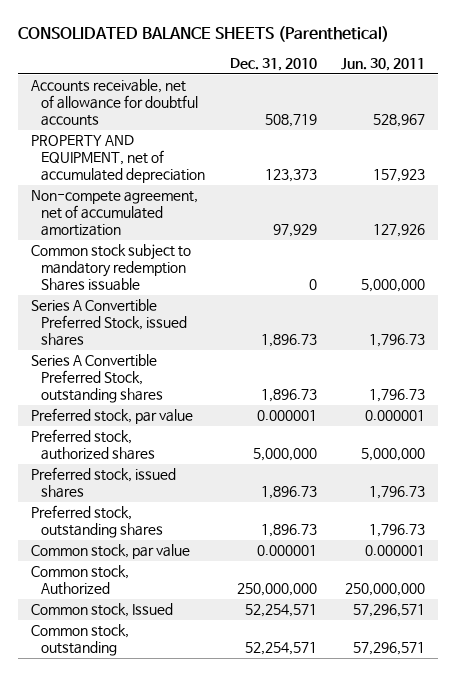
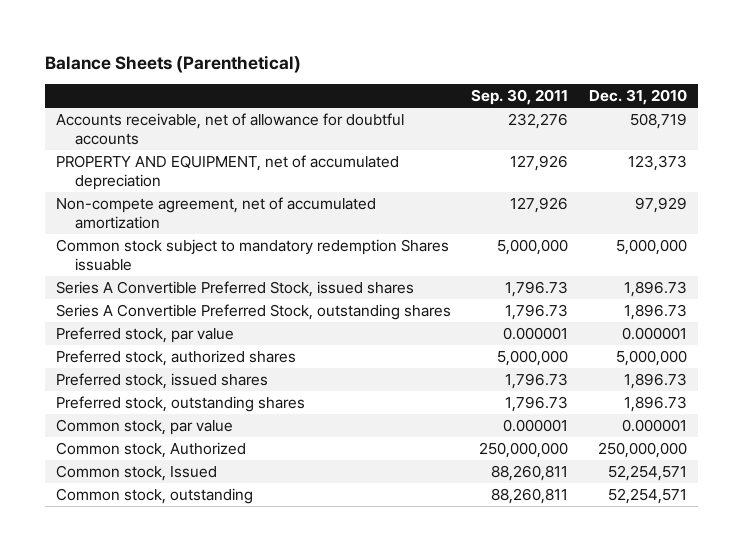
[18,26,390,43] CONSOLIDATED BALANCE SHEETS (Parenthetical) -> [45,54,302,73] Balance Sheets (Parenthetical)
[341,58,426,72] Jun. 30, 2011 -> none
none -> [471,89,569,106] Sep. 30, 2011
[308,279,317,291] 0 -> [616,238,688,255] 5,000,000

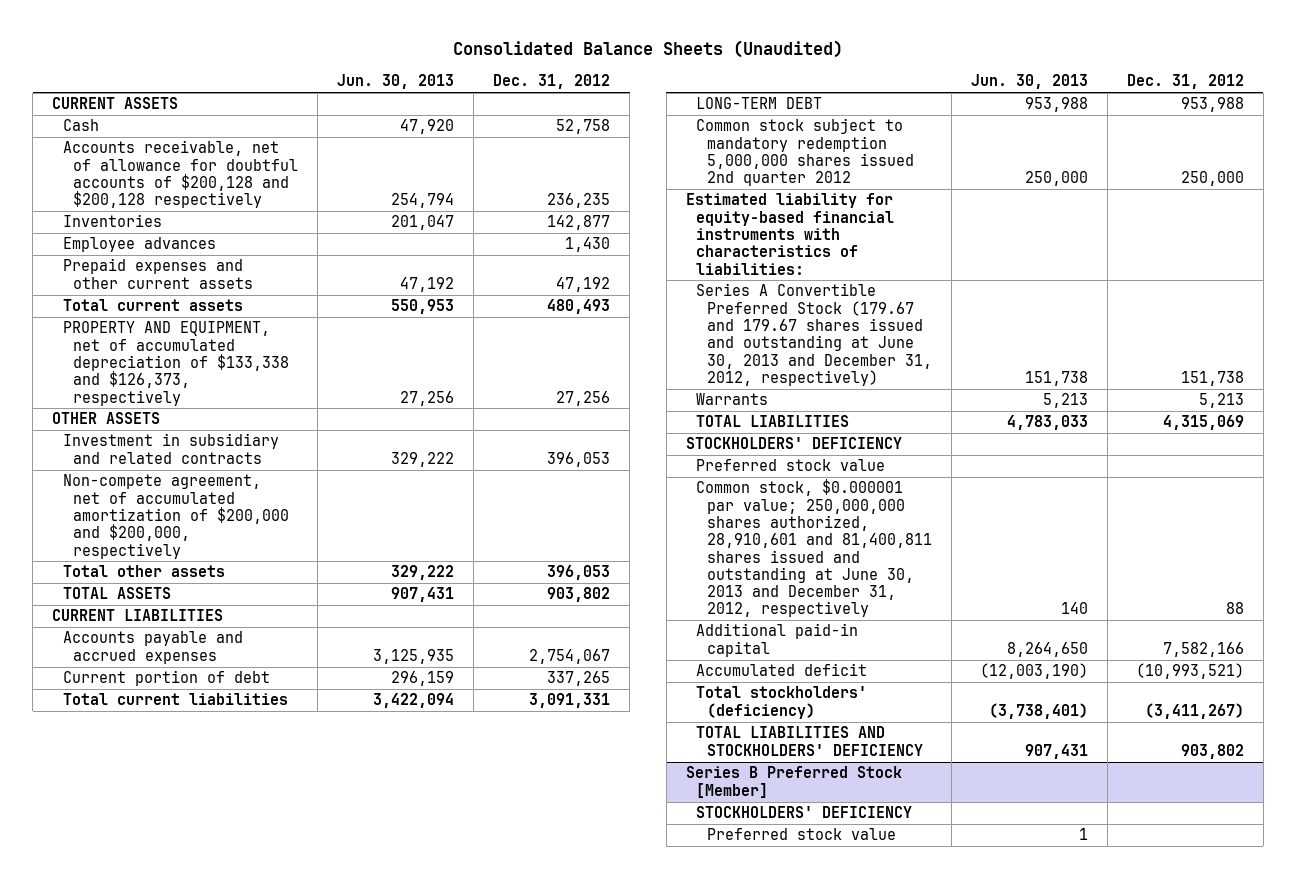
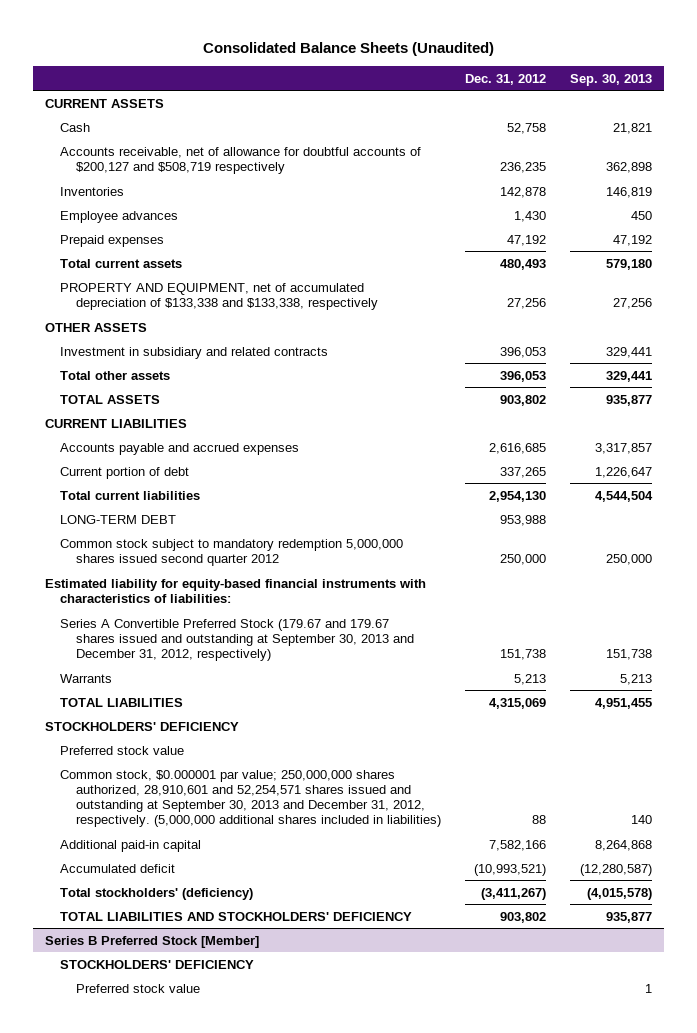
[337,74,455,90] Jun. 30, 2013 -> none
none -> [570,73,653,86] Sep. 30, 2013
[62,140,299,209] Accounts receivable, net of allowance for doubtful accounts of $200,128 and $200,128 respectively -> [60,146,422,174] Accounts receivable, net of allowance for doubtful accounts of $200,127 and $508,719 respectively
[547,215,611,231] 142,877 -> [499,186,546,198] 142,878
[62,258,254,289] Prepaid expenses and other current assets -> [60,234,165,247] Prepaid expenses
[62,321,290,406] PROPERTY AND EQUIPMENT, net of accumulated depreciation of $133,338 and $126,373, respectively -> [60,282,378,310] PROPERTY AND EQUIPMENT, net of accumulated depreciation of $133,338 and $133,338, respectively
[62,474,290,559] Non-compete agreement, net of accumulated amortization of $200,000 and $200,000, respectively -> none
[529,648,611,664] 2,754,067 -> [488,442,546,454] 2,616,685
[529,693,611,709] 3,091,331 -> [488,490,546,502] 2,954,130
[696,118,914,187] Common stock subject to mandatory redemption 5,000,000 shares issued 2nd quarter 2012 -> [60,538,404,566] Common stock subject to mandatory redemption 5,000,000 shares issued second quarter 2012
[696,283,932,386] Series A Convertible Preferred Stock (179.67 and 179.67 shares issued and outstanding at June 30, 2013 and December 31, 2012, respectively) -> [60,618,414,662] Series A Convertible Preferred Stock (179.67 and 179.67 shares issued and outstanding at September 30, 2013 and December 31, 2012, respectively)
[696,479,932,618] Common stock, $0.000001 par value; 250,000,000 shares authorized, 28,910,601 and 81,400,811 shares issued and outstanding at June 30, 2013 and December 31, 2012, respectively -> [60,769,441,828] Common stock, $0.000001 par value; 250,000,000 shares authorized, 28,910,601 and 52,254,571 shares issued and outstanding at September 30, 2013 and December 31, 2012, respectively. (5,000,000 additional shares included in liabilities)

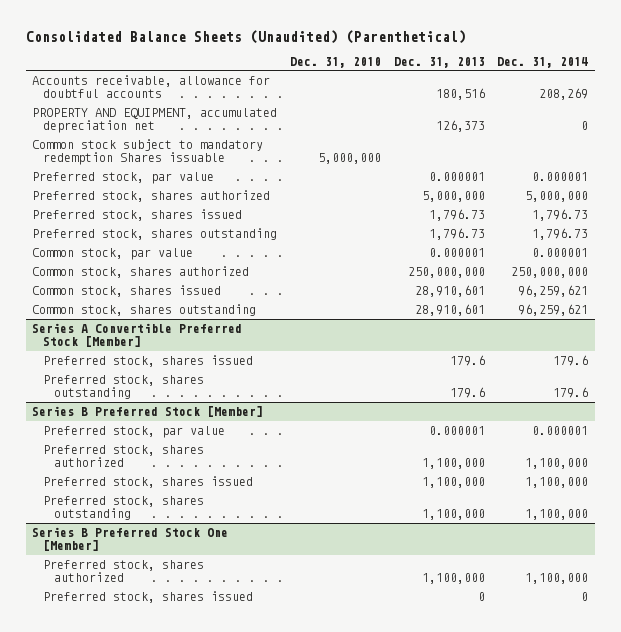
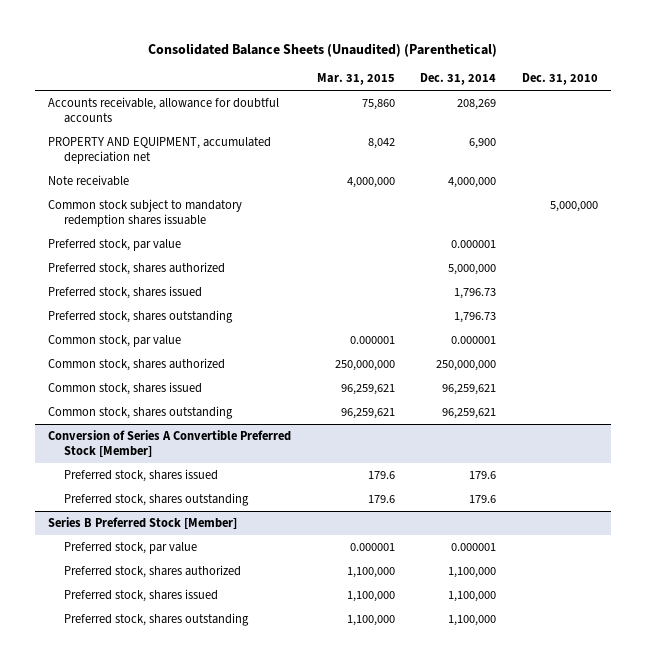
[393,56,485,68] Dec. 31, 2013 -> none
none -> [316,73,395,86] Mar. 31, 2015
[581,120,589,130] 0 -> [469,138,497,150] 6,900
none -> [47,175,129,187] Note receivable
[32,139,264,165] Common stock subject to mandatory redemption Shares issuable -> [47,199,242,228] Common stock subject to mandatory redemption shares issuable
[32,323,243,347] Series A Convertible Preferred Stock [Member] -> [47,430,291,458] Conversion of Series A Convertible Preferred Stock [Member]
[32,527,229,551] Series B Preferred Stock One [Member] -> none
[43,560,205,582] Preferred stock, shares authorized -> none
[43,591,254,604] Preferred stock, shares issued -> none

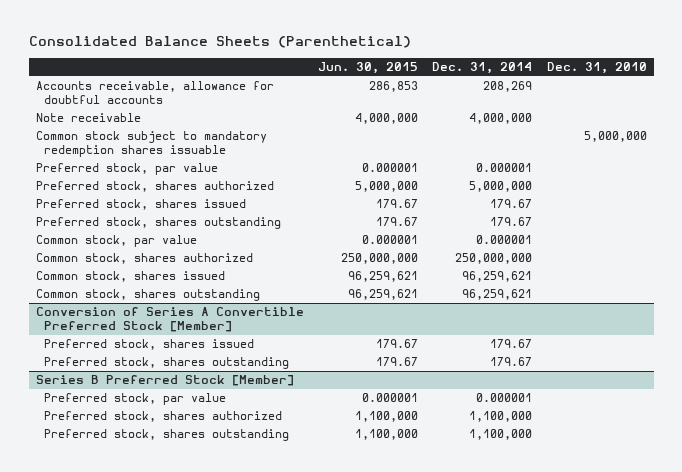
[148,43,498,58] Consolidated Balance Sheets (Unaudited) (Parenthetical) -> [28,36,411,49] Consolidated Balance Sheets (Parenthetical)
[316,73,395,86] Mar. 31, 2015 -> none
none -> [318,62,419,75] Jun. 30, 2015
[47,137,271,165] PROPERTY AND EQUIPMENT, accumulated depreciation net -> none
[454,288,497,300] 1,796.73 -> [490,199,533,209] 179.67
[454,312,497,324] 1,796.73 -> [490,217,533,227] 179.67
[469,471,497,480] 179.6 -> [490,339,533,349] 179.67
[469,495,497,504] 179.6 -> [490,357,533,367] 179.67
[63,589,218,603] Preferred stock, shares issued -> none

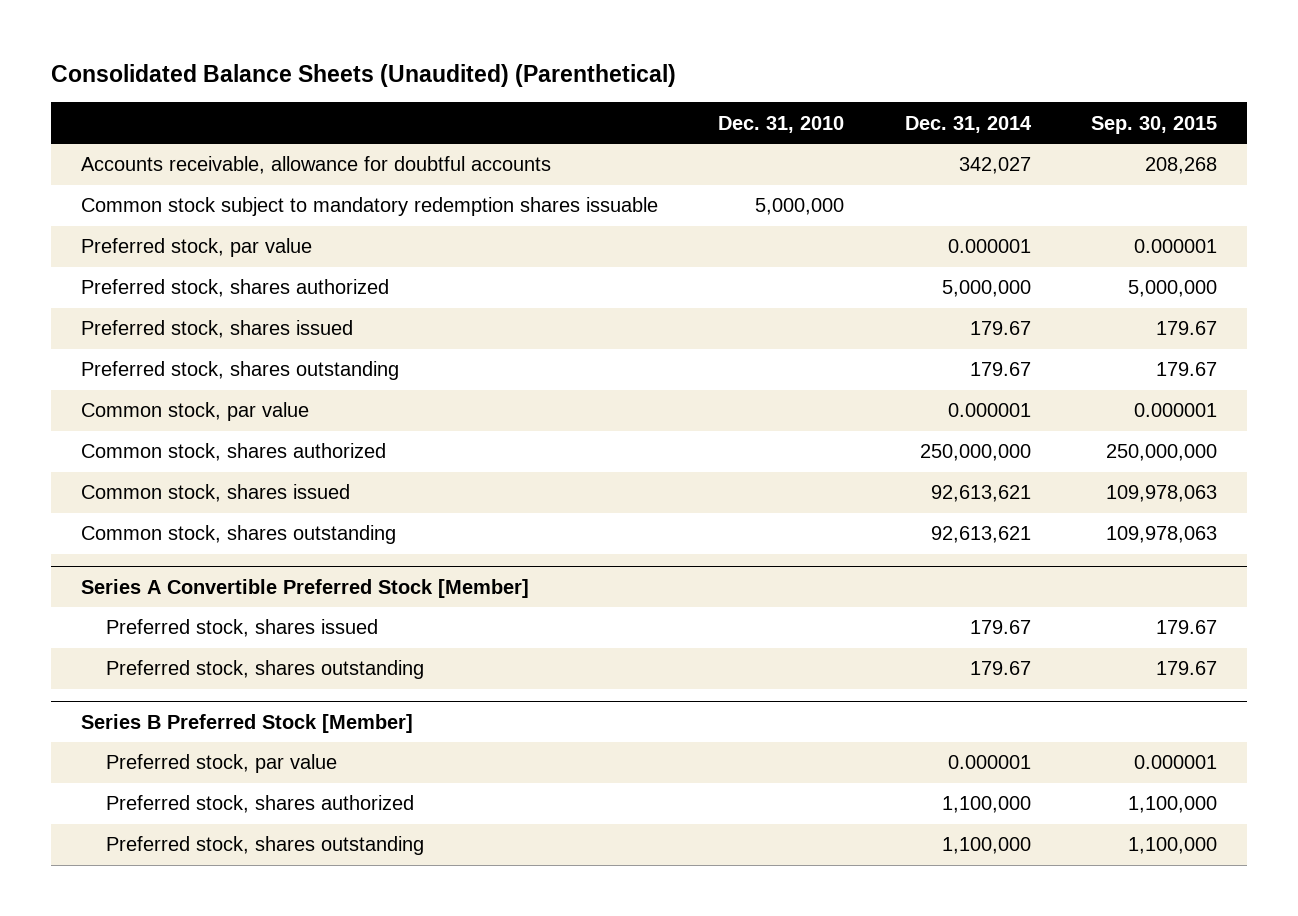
[28,36,411,49] Consolidated Balance Sheets (Parenthetical) -> [51,64,677,88] Consolidated Balance Sheets (Unaudited) (Parenthetical)
[318,62,419,75] Jun. 30, 2015 -> none
none -> [1090,115,1217,134] Sep. 30, 2015
[35,113,141,123] Note receivable -> none
[483,81,533,93] 208,269 -> [958,157,1031,175] 342,027
[462,271,533,283] 96,259,621 -> [930,485,1031,503] 92,613,621
[462,289,533,301] 96,259,621 -> [930,526,1031,544] 92,613,621
[35,307,304,332] Conversion of Series A Convertible Preferred Stock [Member] -> [81,578,530,598] Series A Convertible Preferred Stock [Member]

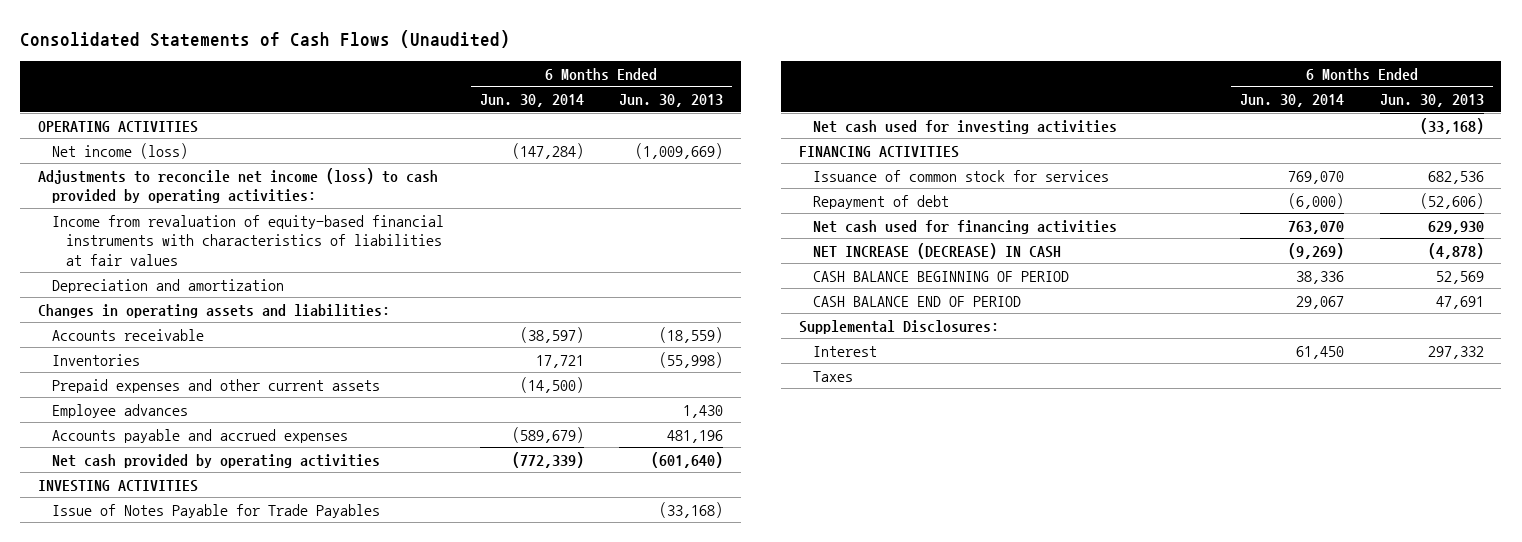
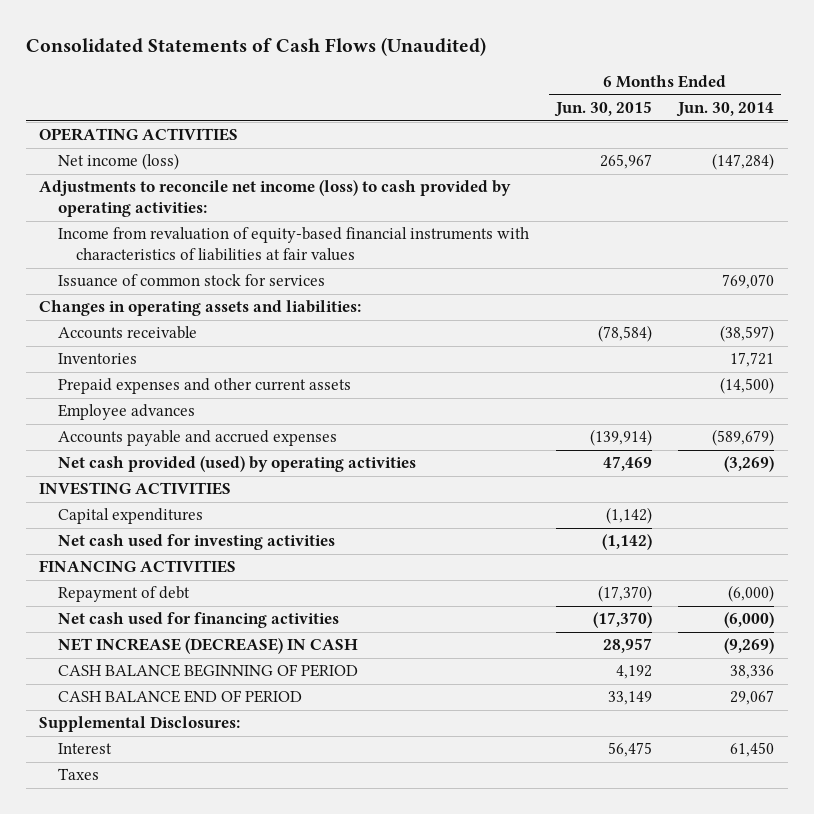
[619,94,724,108] Jun. 30, 2013 -> none
none -> [553,101,652,118] Jun. 30, 2015
[51,278,284,293] Depreciation and amortization -> none
[812,169,1109,182] Issuance of common stock for services -> [57,274,325,288] Issuance of common stock for services
[51,453,380,468] Net cash provided by operating activities -> [57,456,416,473] Net cash provided (used) by operating activities
[511,451,584,468] (772,339) -> [724,456,775,473] (3,269)
[51,503,380,518] Issue of Notes Payable for Trade Payables -> none
none -> [57,508,203,525] Capital expenditures
[1288,220,1345,234] 763,070 -> [724,612,775,629] (6,000)

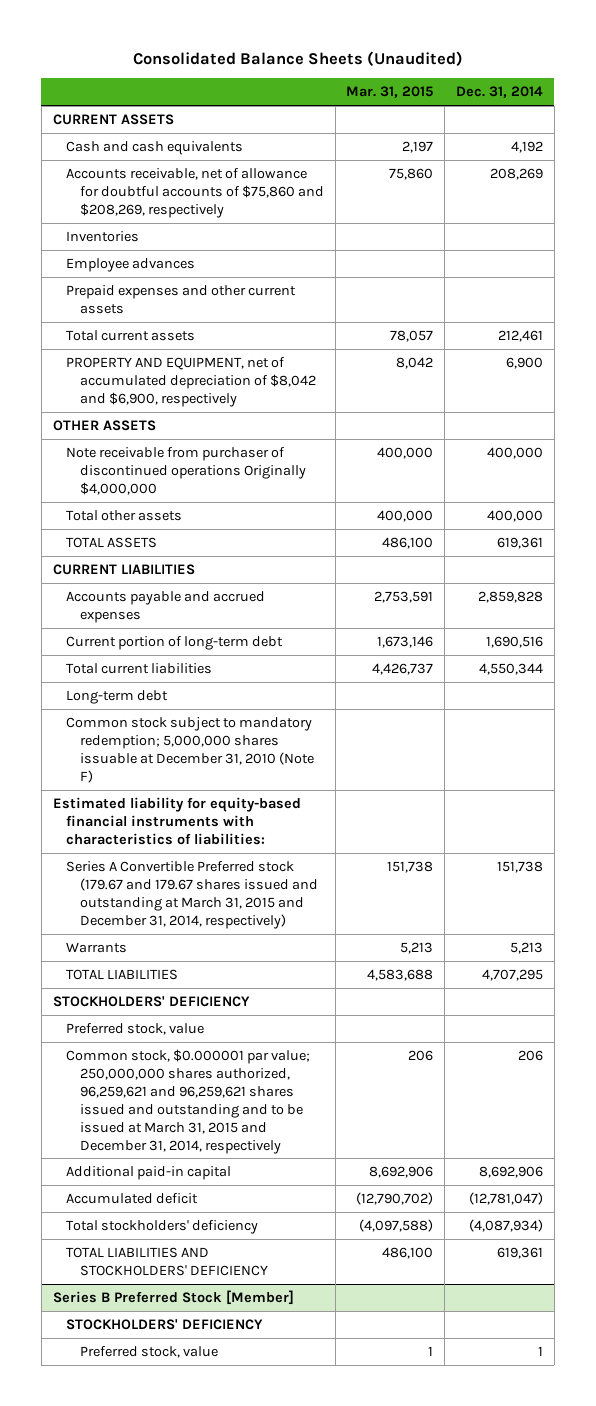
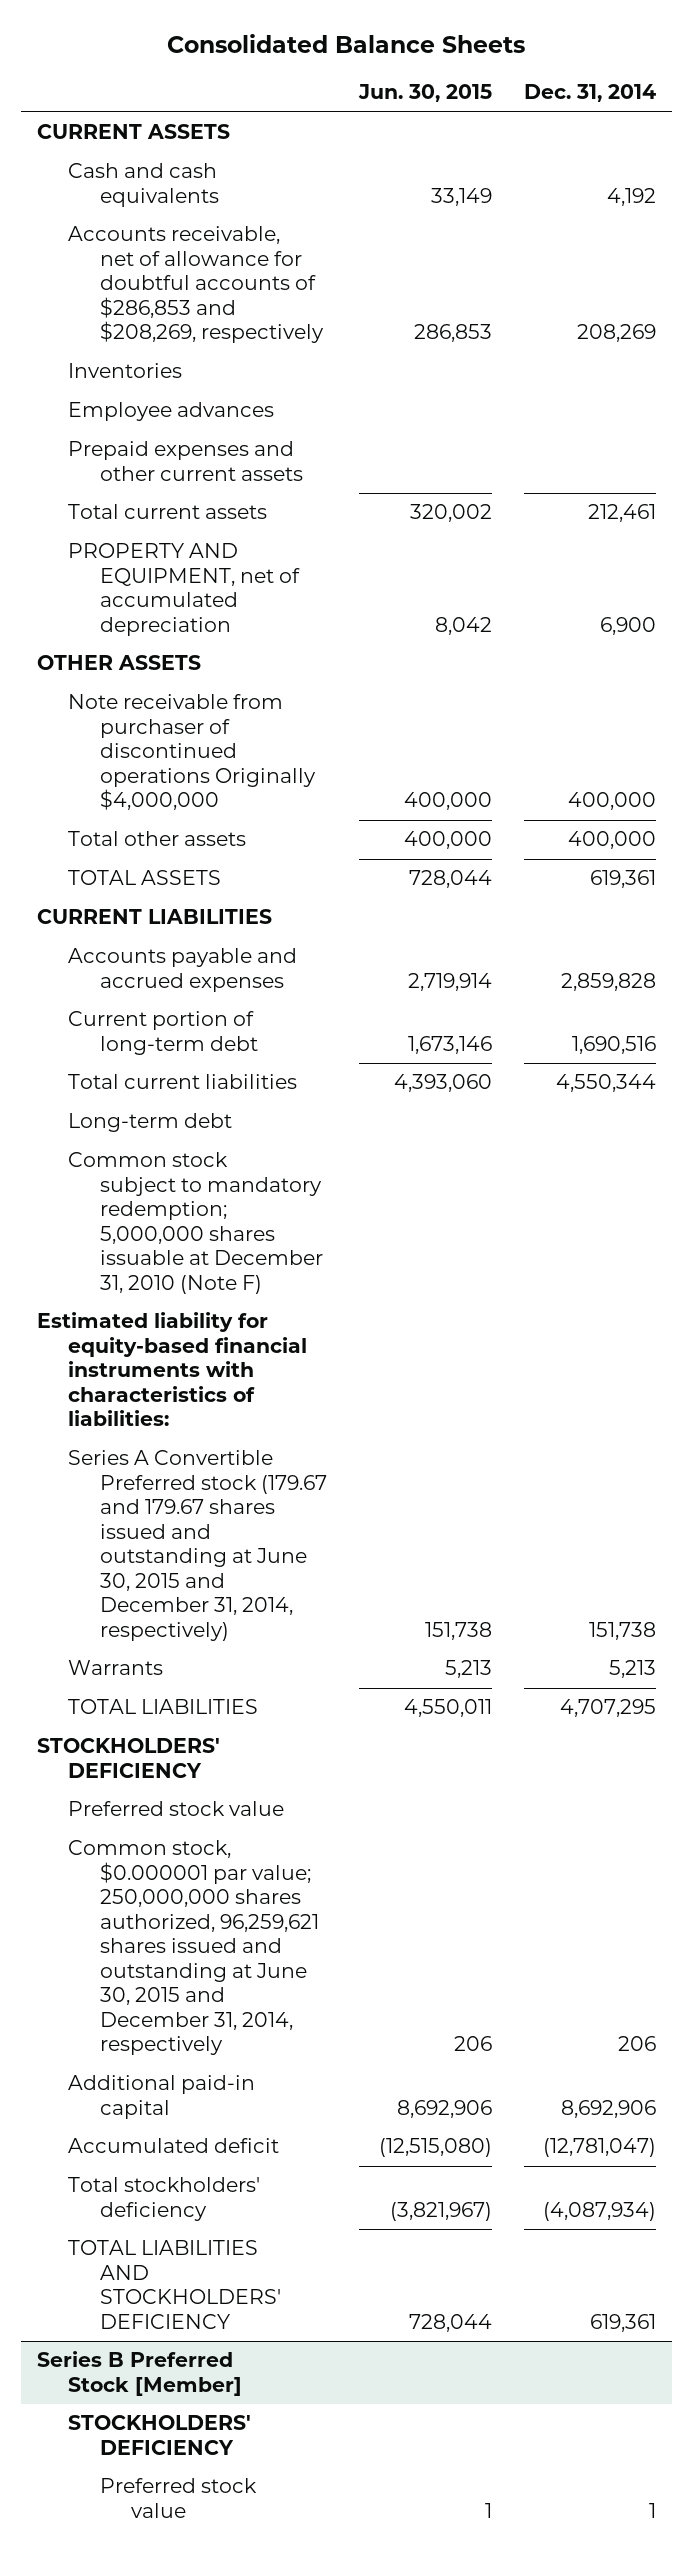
[132,50,463,66] Consolidated Balance Sheets (Unaudited) -> [167,33,526,53] Consolidated Balance Sheets
[346,86,434,99] Mar. 31, 2015 -> none
none -> [357,84,492,103] Jun. 30, 2015
[66,167,324,218] Accounts receivable, net of allowance for doubtful accounts of $75,860 and $208,269, respectively -> [68,226,324,344] Accounts receivable, net of allowance for doubtful accounts of $286,853 and $208,269, respectively
[66,356,316,407] PROPERTY AND EQUIPMENT, net of accumulated depreciation of $8,042 and $6,900, respectively -> [68,543,300,636] PROPERTY AND EQUIPMENT, net of accumulated depreciation
[66,860,318,929] Series A Convertible Preferred stock (179.67 and 179.67 shares issued and outstanding at March 31, 2015 and December 31, 2014, respectively) -> [68,1450,327,1641] Series A Convertible Preferred stock (179.67 and 179.67 shares issued and outstanding at June 30, 2015 and December 31, 2014, respectively)
[66,1022,205,1035] Preferred stock, value -> [68,1801,285,1817] Preferred stock value
[66,1048,311,1154] Common stock, $0.000001 par value; 250,000,000 shares authorized, 96,259,621 and 96,259,621 shares issued and outstanding and to be issued at March 31, 2015 and December 31, 2014, respectively -> [68,1840,319,2056] Common stock, $0.000001 par value; 250,000,000 shares authorized, 96,259,621 shares issued and outstanding at June 30, 2015 and December 31, 2014, respectively
[79,1345,218,1358] Preferred stock, value -> [99,2478,257,2518] Preferred stock value

